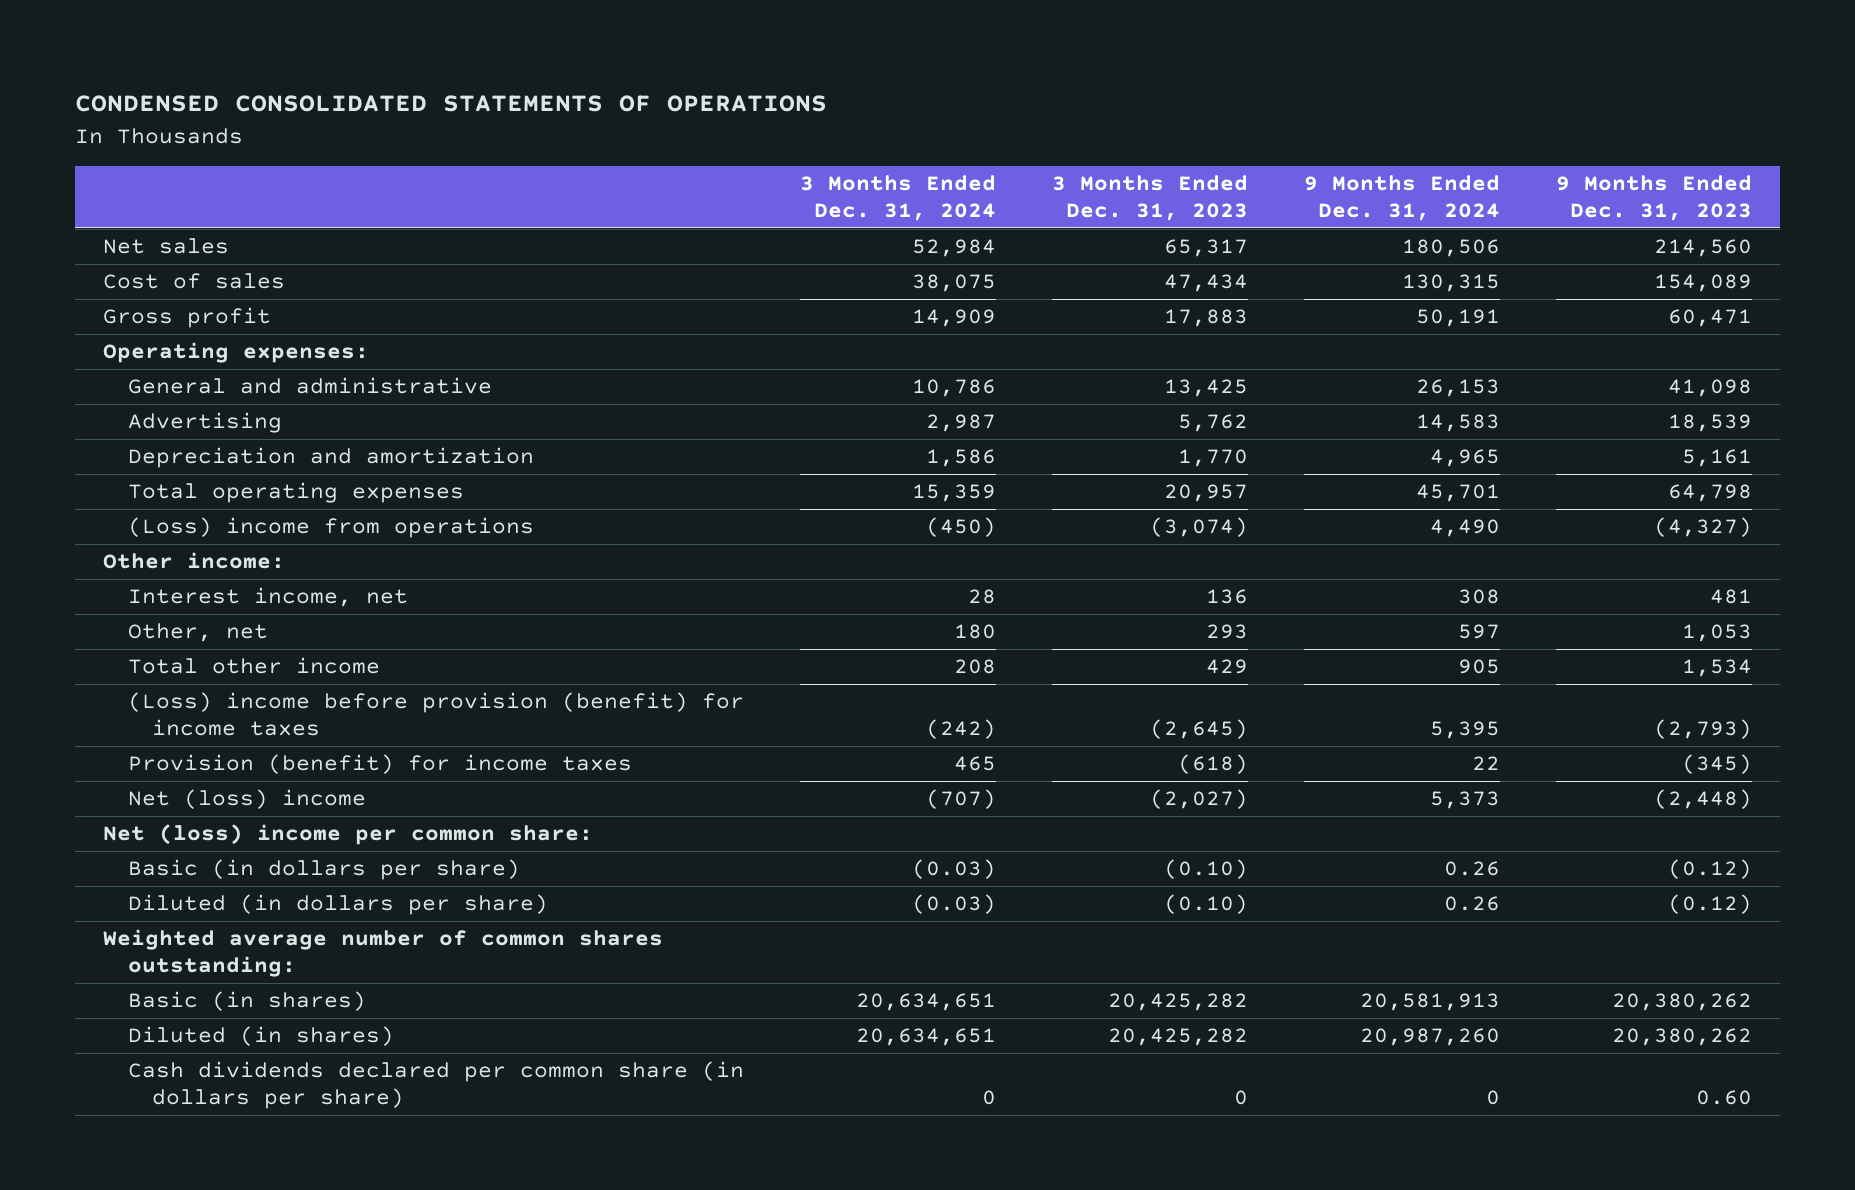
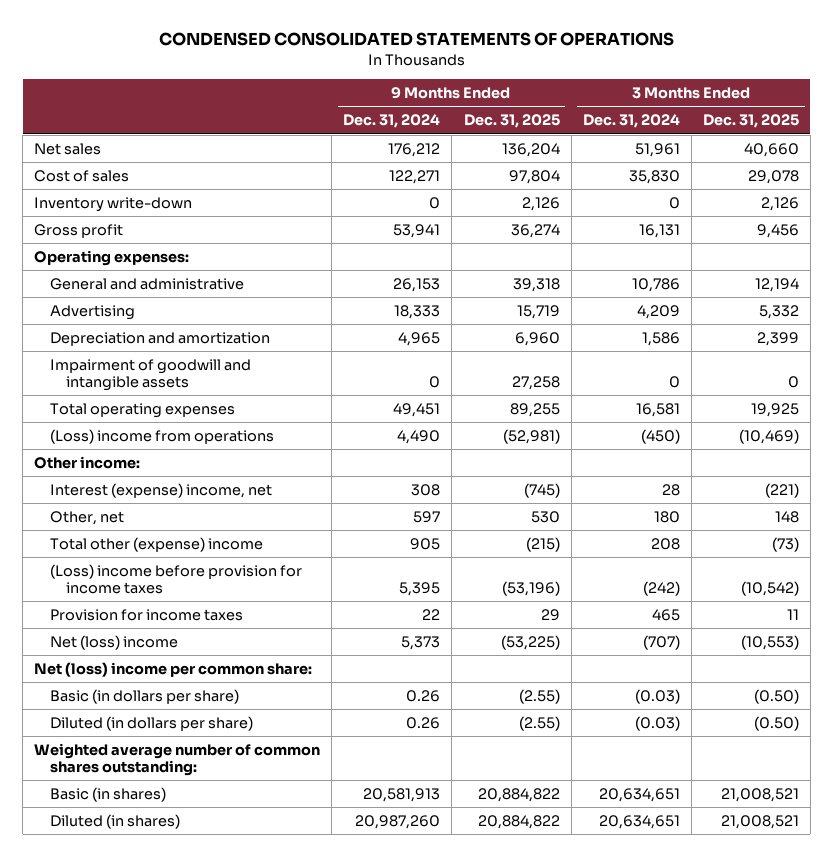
[1051,175,1248,221] 3 Months Ended Dec. 31, 2023 -> none
[1555,175,1752,221] 9 Months Ended Dec. 31, 2023 -> none
none -> [463,114,560,129] Dec. 31, 2025
none -> [702,114,799,129] Dec. 31, 2025
[911,239,996,258] 52,984 -> [634,142,680,157] 51,961
[1401,239,1500,258] 180,506 -> [388,142,441,157] 176,212
[911,274,996,293] 38,075 -> [628,169,680,184] 35,830
[1401,274,1500,293] 130,315 -> [389,169,441,184] 122,271
none -> [34,196,193,212] Inventory write-down
[911,309,996,328] 14,909 -> [638,223,680,238] 16,131
[1415,309,1500,328] 50,191 -> [393,223,441,238] 53,941
[925,414,996,433] 2,987 -> [636,304,680,319] 4,209
[1415,414,1500,433] 14,583 -> [394,304,441,319] 18,333
none -> [50,358,252,391] Impairment of goodwill and intangible assets
[911,484,996,503] 15,359 -> [635,402,680,417] 16,581
[1415,484,1500,503] 45,701 -> [393,402,441,417] 49,451
[127,587,408,608] Interest income, net -> [50,482,273,498] Interest (expense) income, net
[127,657,380,675] Total other income -> [50,536,264,552] Total other (expense) income
[127,692,744,737] (Loss) income before provision (benefit) for income taxes -> [50,563,303,594] (Loss) income before provision for income taxes
[127,754,632,775] Provision (benefit) for income taxes -> [50,608,244,621] Provision for income taxes
[127,1061,744,1110] Cash dividends declared per common share (in dollars per share) -> none

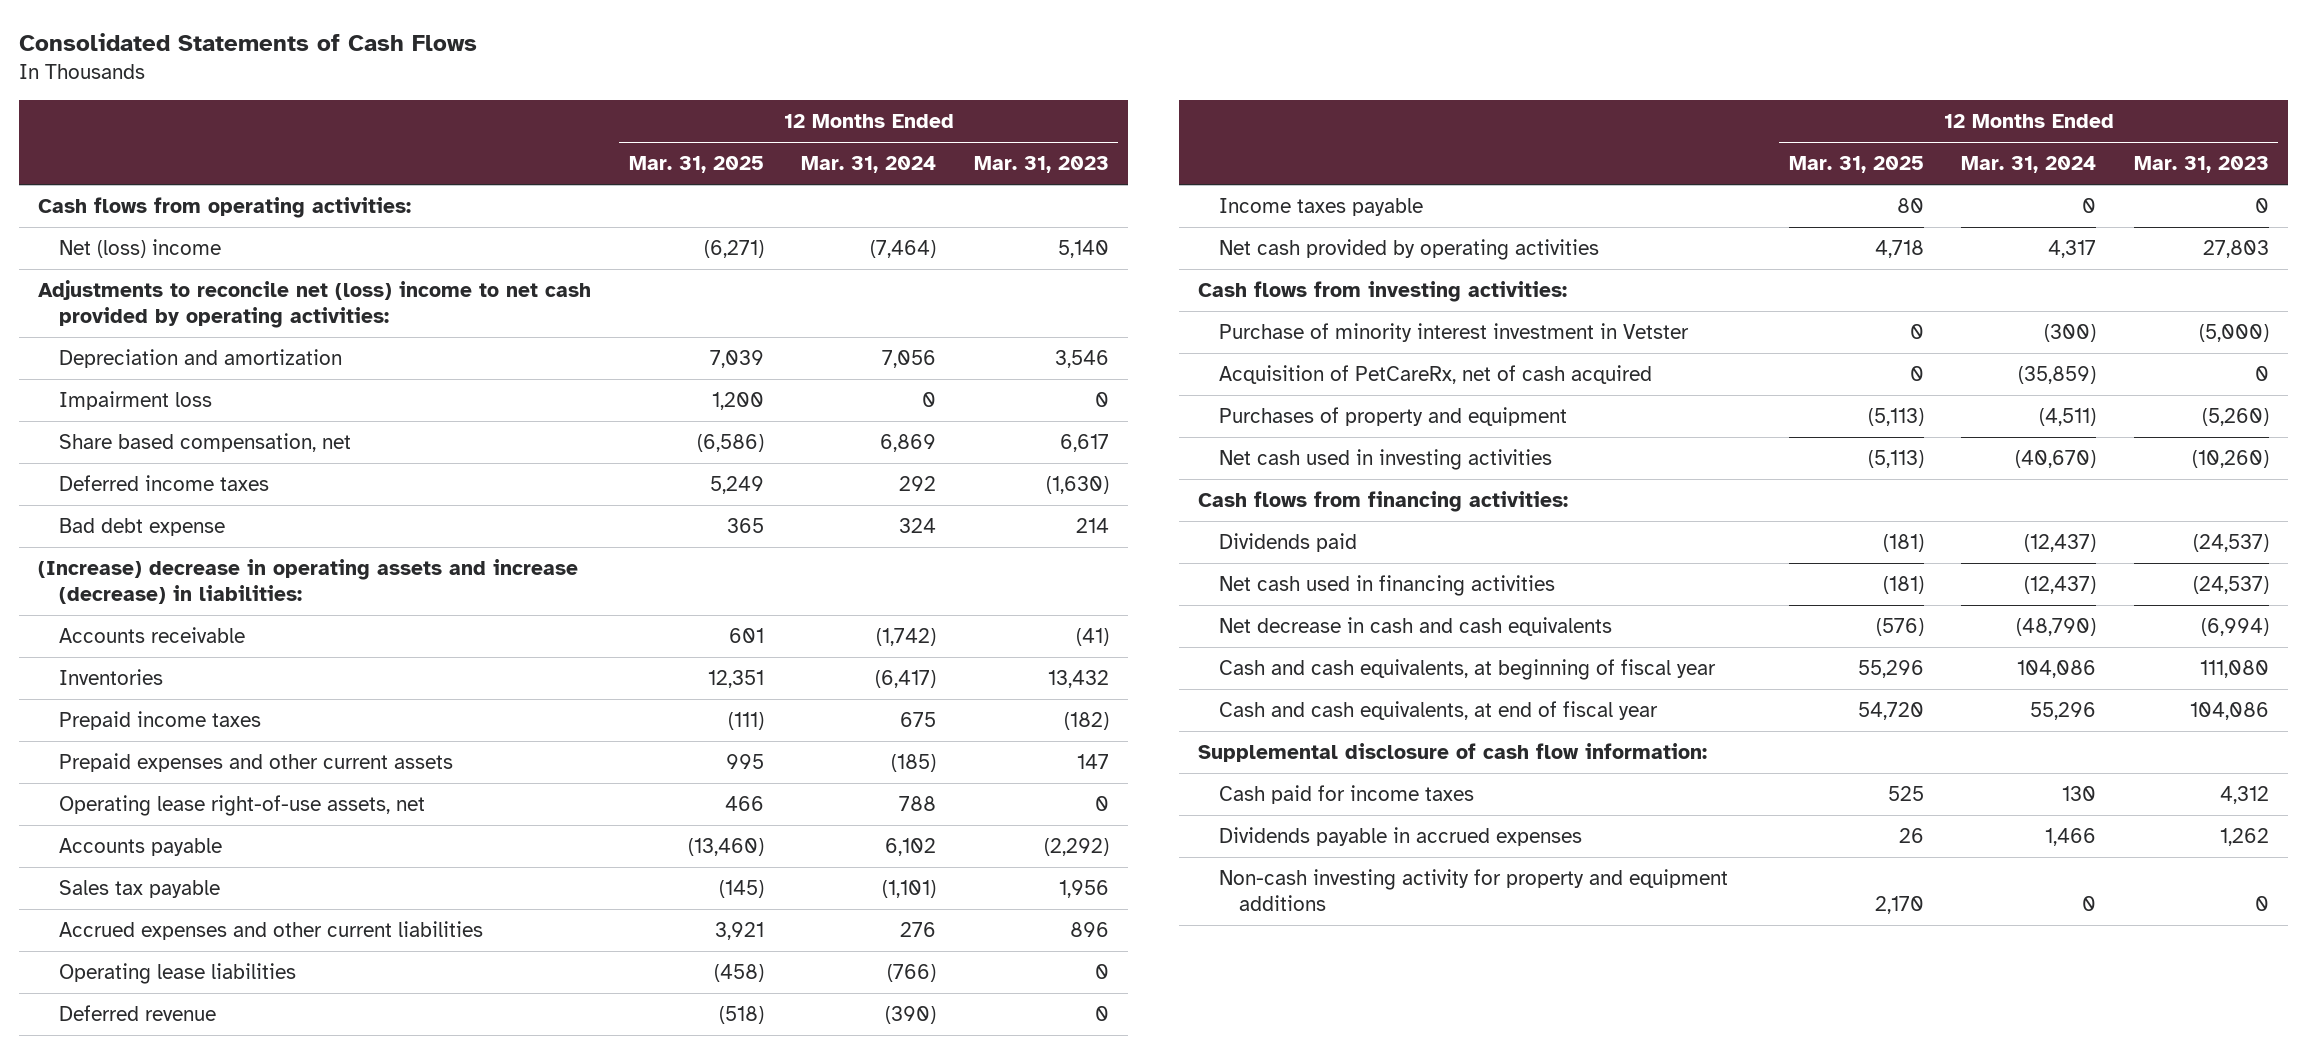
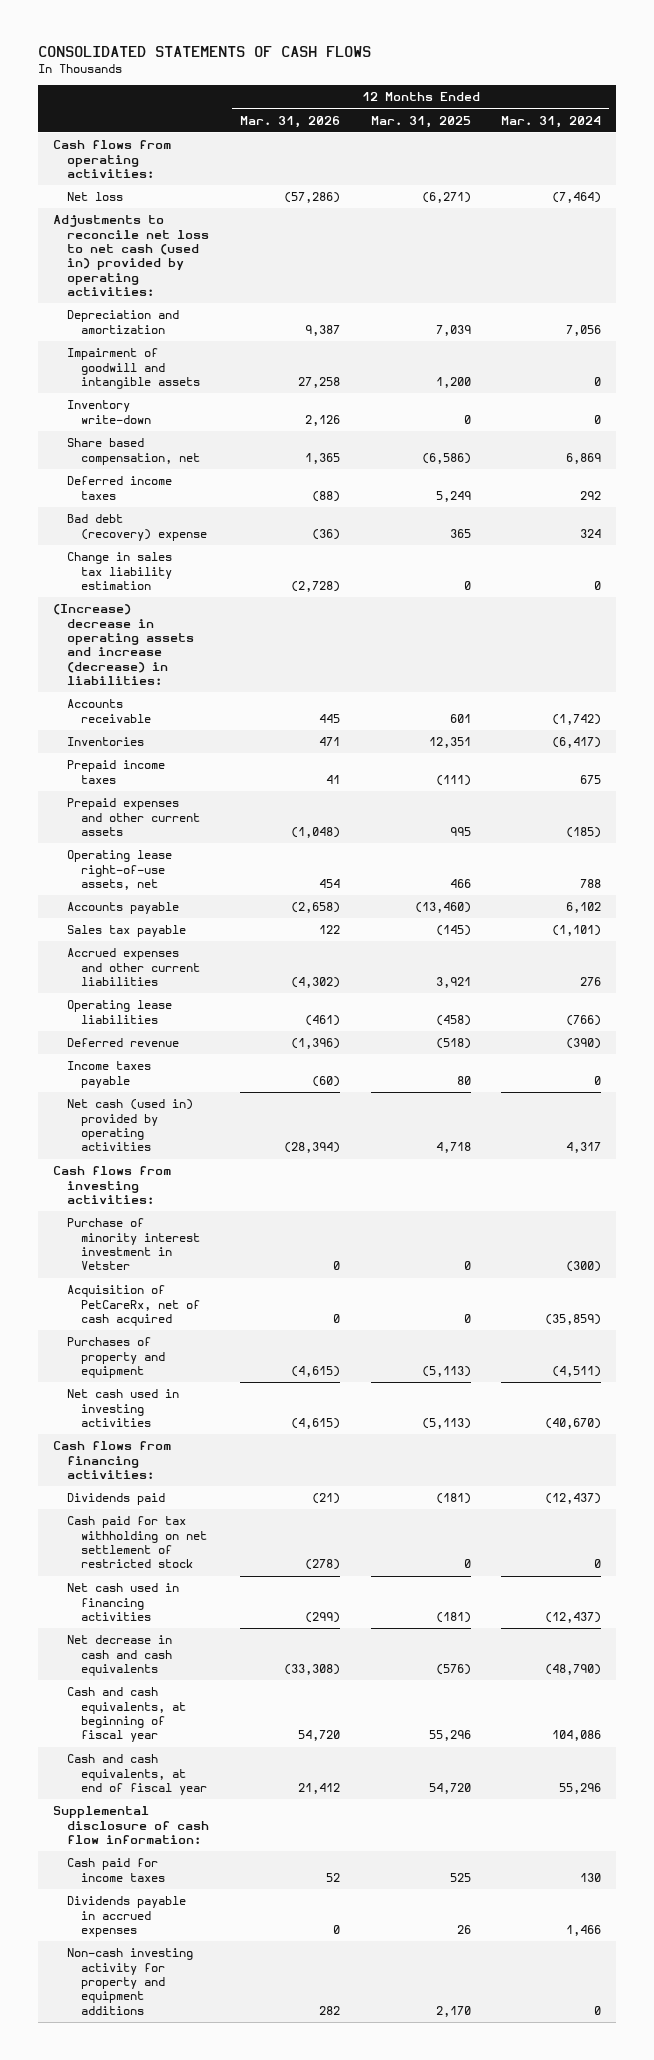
[19,33,478,52] Consolidated Statements of Cash Flows -> [37,45,371,57] CONSOLIDATED STATEMENTS OF CASH FLOWS
[973,156,1109,174] Mar. 31, 2023 -> none
none -> [239,115,340,128] Mar. 31, 2026
[58,239,221,259] Net (loss) income -> [67,192,124,202] Net loss
[37,280,591,329] Adjustments to reconcile net (loss) income to net cash provided by operating activities: -> [53,215,210,297] Adjustments to reconcile net loss to net cash (used in) provided by operating activities:
[58,391,212,411] Impairment loss -> [67,348,201,390] Impairment of goodwill and intangible assets
none -> [67,400,152,424] Inventory write-down
[58,518,225,537] Bad debt expense -> [67,514,208,541] Bad debt (recovery) expense
none -> [67,552,173,591] Change in sales tax liability estimation
[1218,239,1599,261] Net cash provided by operating activities -> [67,1099,194,1152] Net cash (used in) provided by operating activities
none -> [67,1516,208,1569] Cash paid for tax withholding on net settlement of restricted stock

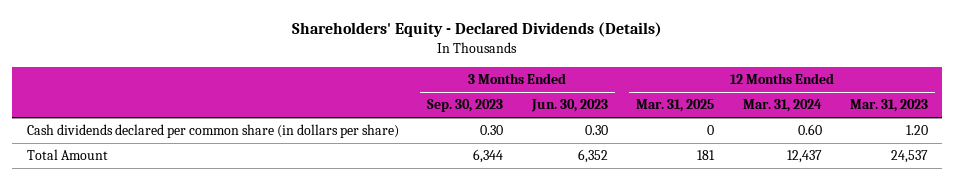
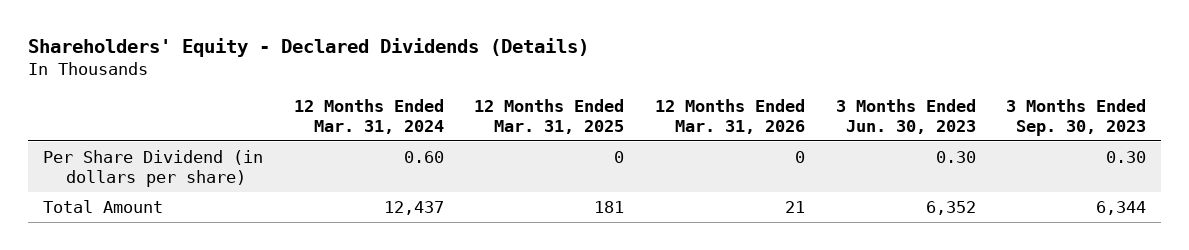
[850,99,929,113] Mar. 31, 2023 -> none
none -> [654,99,805,134] 12 Months Ended Mar. 31, 2026
[26,124,399,139] Cash dividends declared per common share (in dollars per share) -> [43,149,264,187] Per Share Dividend (in dollars per share)

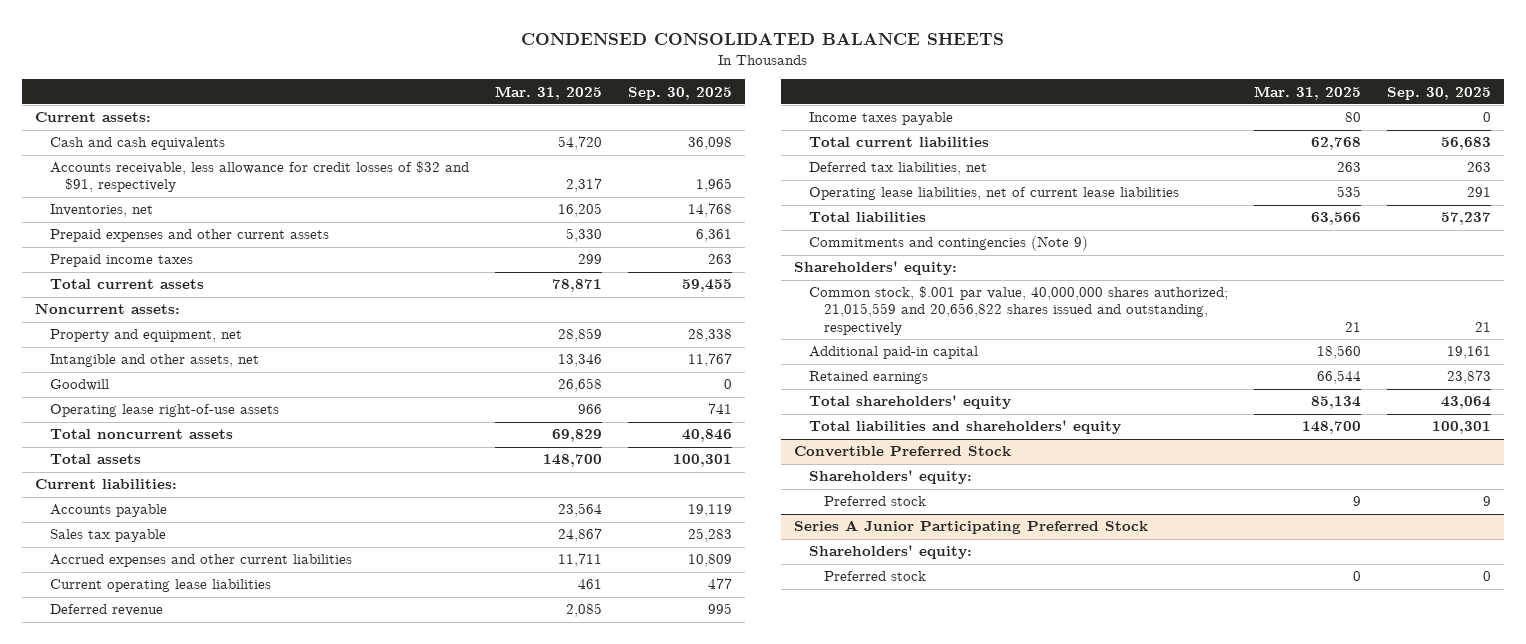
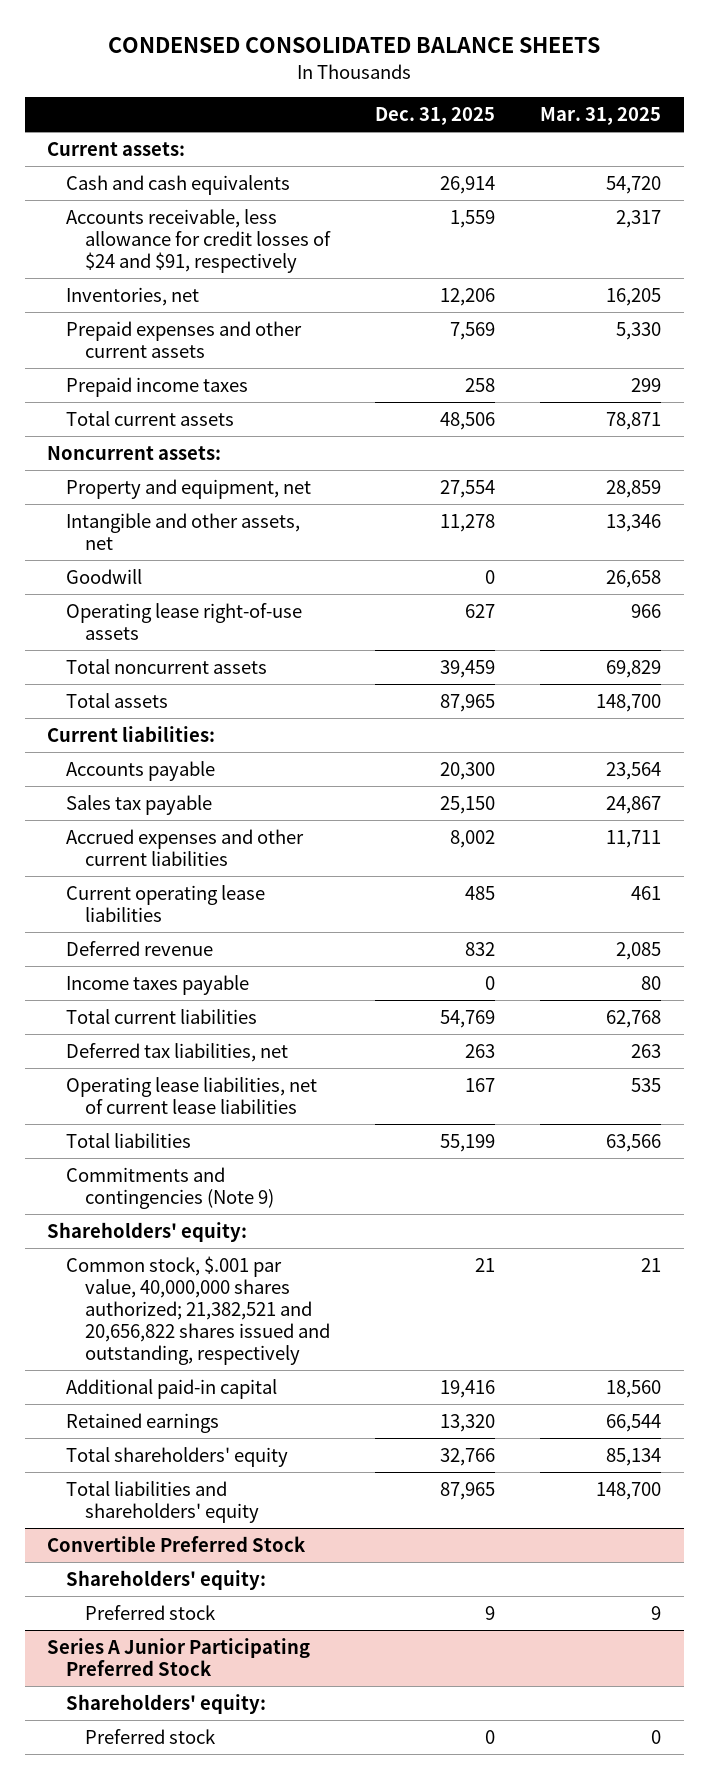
[627,86,732,100] Sep. 30, 2025 -> none
none -> [375,107,496,126] Dec. 31, 2025
[50,161,470,193] Accounts receivable, less allowance for credit losses of $32 and $91, respectively -> [65,208,331,273] Accounts receivable, less allowance for credit losses of $24 and $91, respectively
[809,286,1229,335] Common stock, $.001 par value, 40,000,000 shares authorized; 21,015,559 and 20,656,822 shares issued and outstanding, respectively -> [65,1255,330,1365] Common stock, $.001 par value, 40,000,000 shares authorized; 21,382,521 and 20,656,822 shares issued and outstanding, respectively

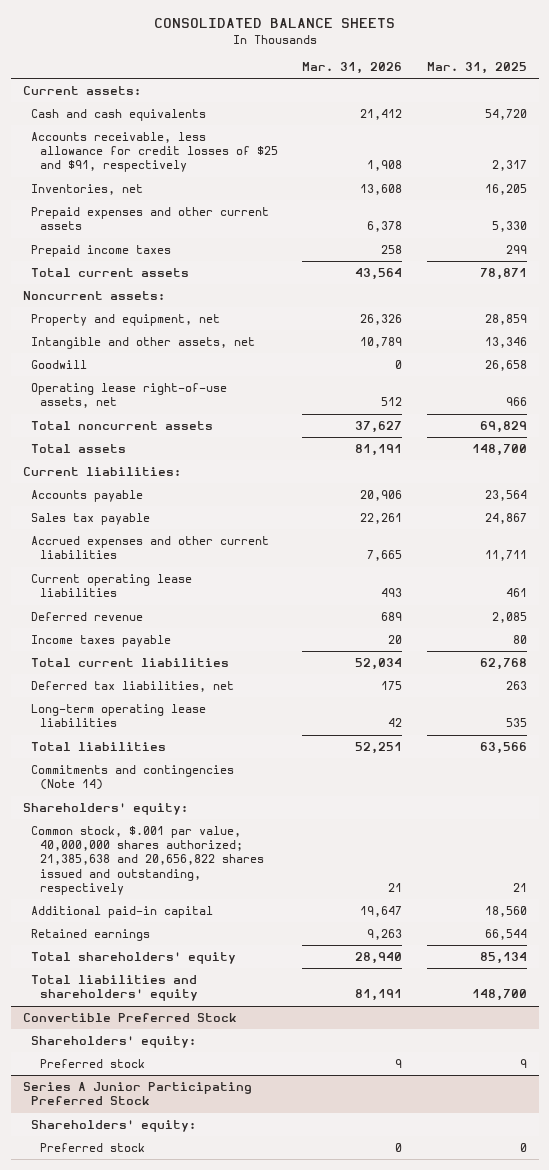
[108,37,601,54] CONDENSED CONSOLIDATED BALANCE SHEETS -> [153,18,395,29] CONSOLIDATED BALANCE SHEETS
[375,107,496,126] Dec. 31, 2025 -> none
none -> [302,62,403,75] Mar. 31, 2026
[65,208,331,273] Accounts receivable, less allowance for credit losses of $24 and $91, respectively -> [31,131,279,173] Accounts receivable, less allowance for credit losses of $25 and $91, respectively
[65,602,302,640] Operating lease right-of-use assets -> [31,382,228,409] Operating lease right-of-use assets, net
[65,1076,317,1114] Operating lease liabilities, net of current lease liabilities -> [31,703,207,728] Long-term operating lease liabilities
[65,1166,274,1209] Commitments and contingencies (Note 9) -> [31,764,235,791] Commitments and contingencies (Note 14)
[65,1255,330,1365] Common stock, $.001 par value, 40,000,000 shares authorized; 21,382,521 and 20,656,822 shares issued and outstanding, respectively -> [31,825,265,895] Common stock, $.001 par value, 40,000,000 shares authorized; 21,385,638 and 20,656,822 shares issued and outstanding, respectively

